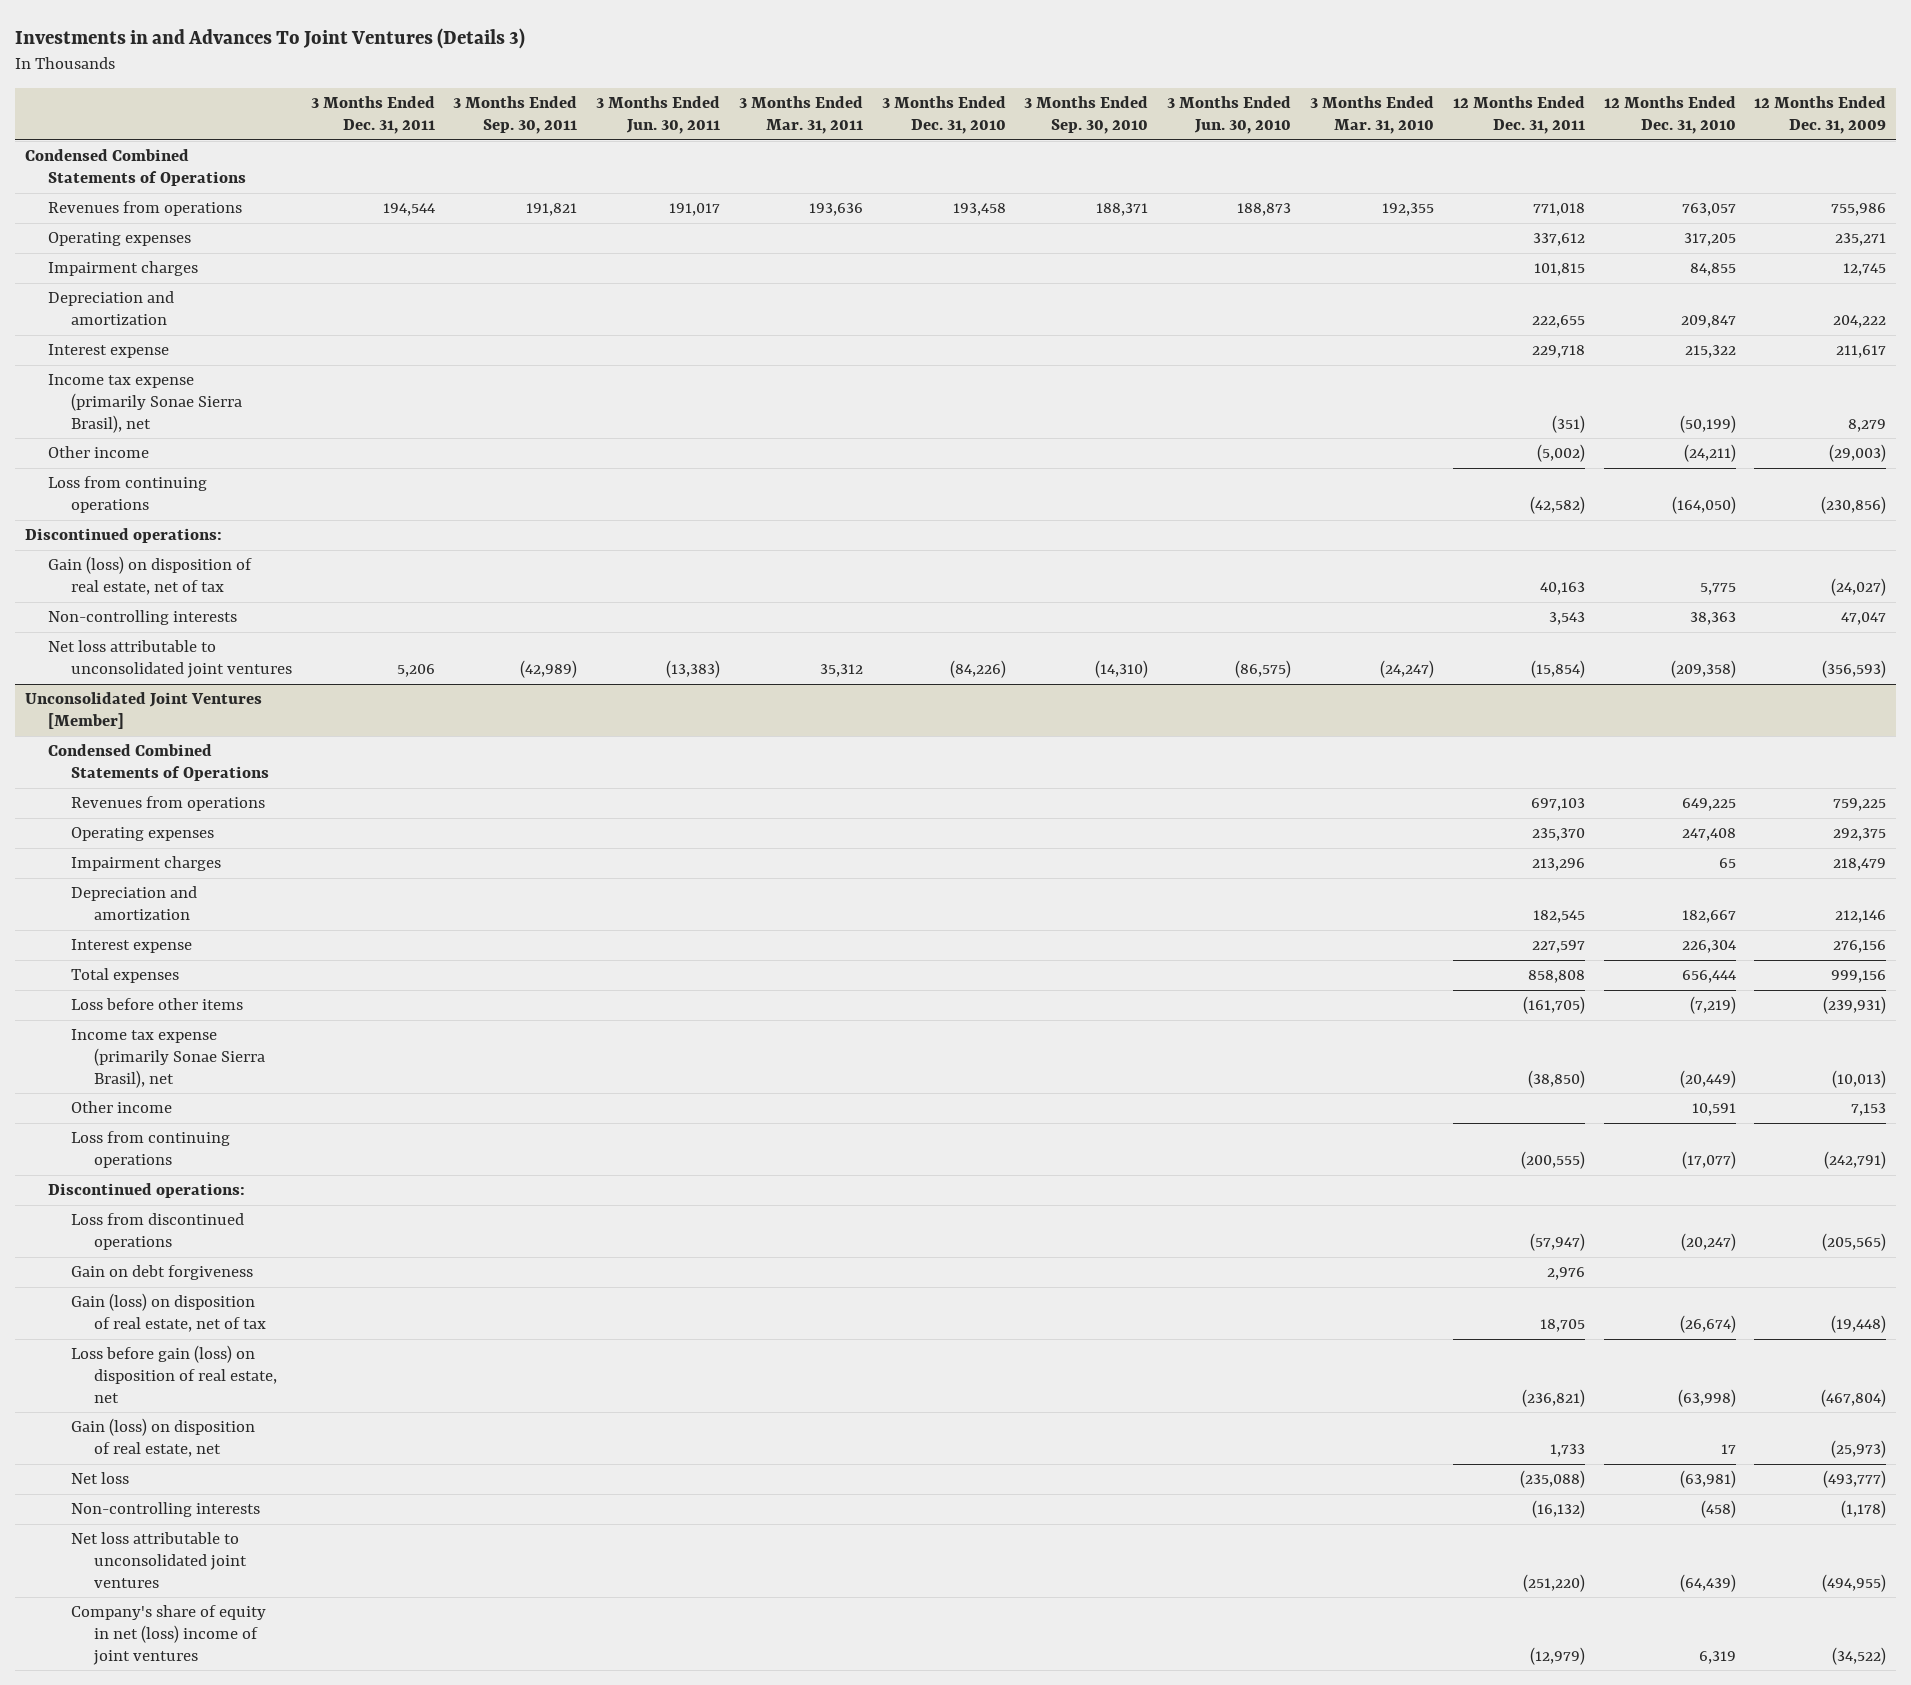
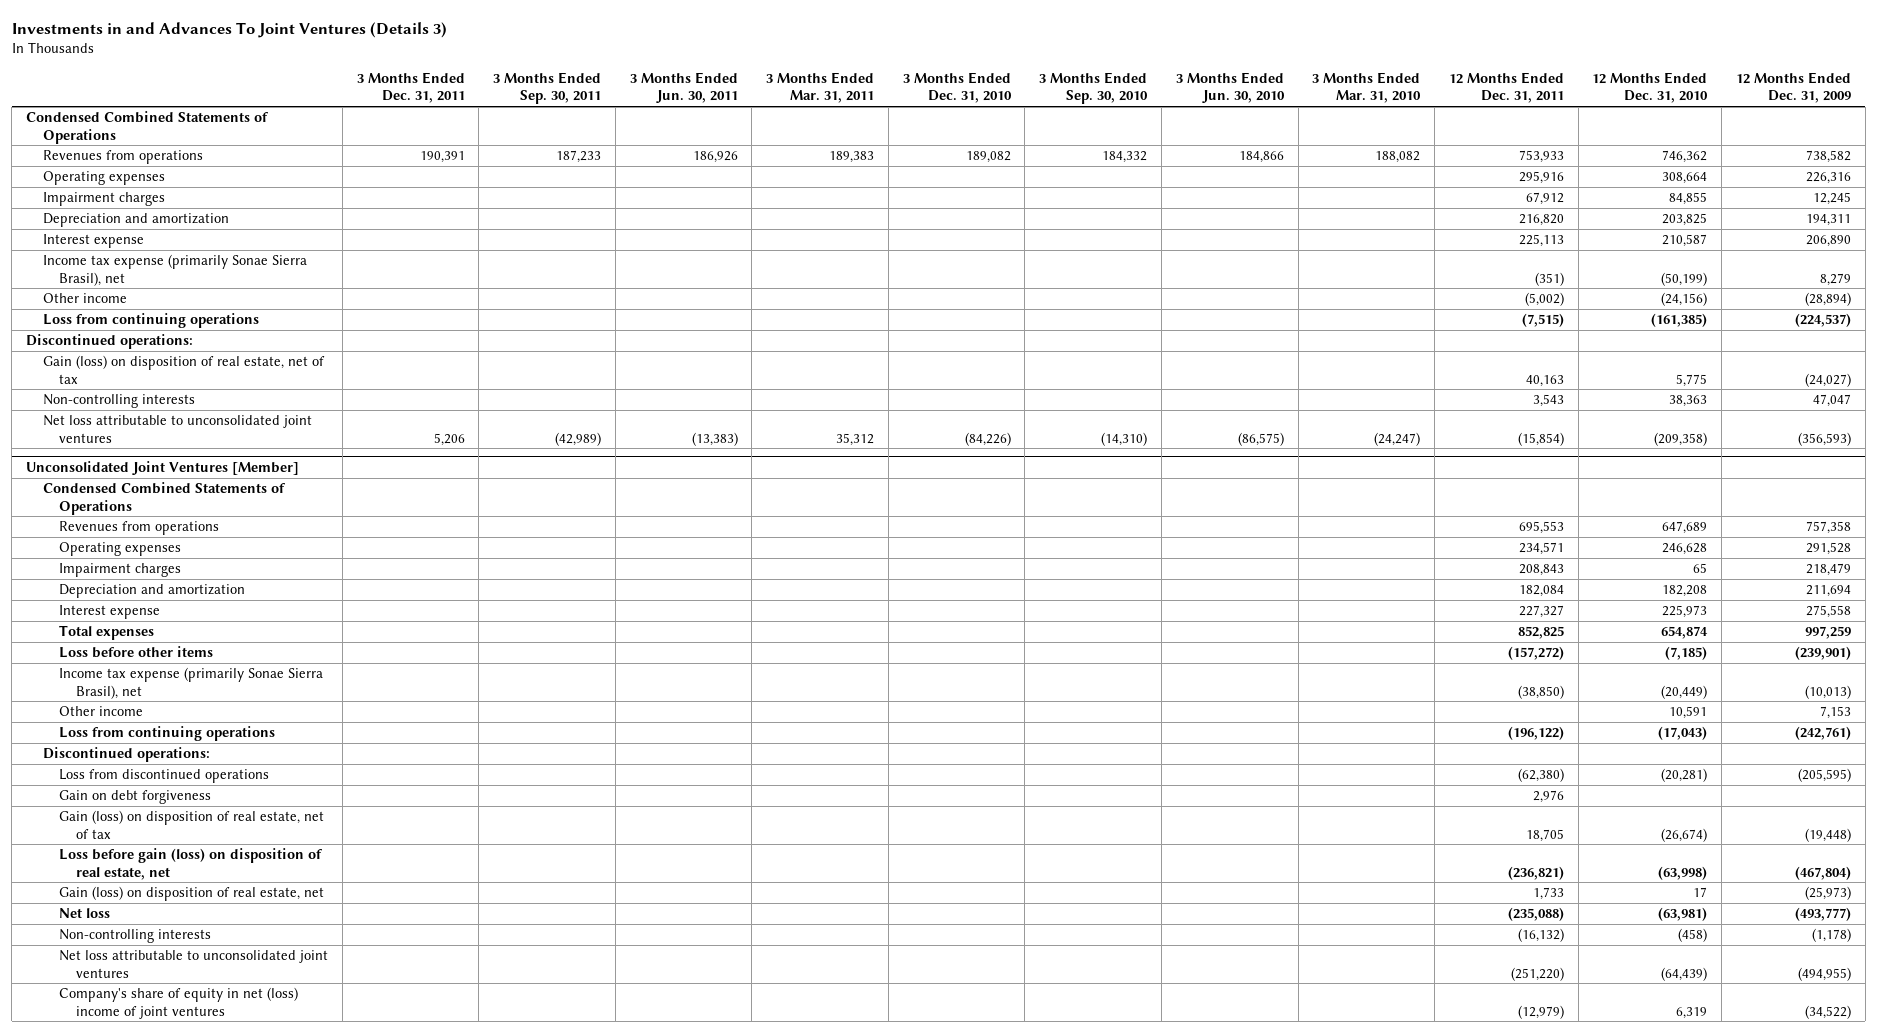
[382,203,435,217] 194,544 -> [419,151,465,164] 190,391
[526,203,578,217] 191,821 -> [556,150,602,164] 187,233
[669,203,721,217] 191,017 -> [692,151,738,164] 186,926
[808,203,863,217] 193,636 -> [829,151,875,164] 189,383
[952,203,1006,217] 193,458 -> [965,151,1011,164] 189,082
[1096,203,1149,217] 188,371 -> [1102,151,1148,164] 184,332
[1237,203,1292,217] 188,873 -> [1238,151,1284,164] 184,866
[1381,203,1434,217] 192,355 -> [1375,151,1421,164] 188,082
[1532,203,1585,217] 771,018 -> [1518,150,1564,164] 753,933
[1681,203,1736,217] 763,057 -> [1662,150,1708,164] 746,362
[1831,203,1887,217] 755,986 -> [1805,150,1851,164] 738,582
[1532,233,1585,247] 337,612 -> [1518,171,1564,185] 295,916
[1683,233,1736,247] 317,205 -> [1662,172,1708,185] 308,664
[1835,233,1887,247] 235,271 -> [1805,172,1851,185] 226,316
[1533,263,1585,277] 101,815 -> [1525,192,1564,206] 67,912
[1843,263,1887,277] 12,745 -> [1812,192,1851,206] 12,245
[1531,314,1585,328] 222,655 -> [1518,214,1564,227] 216,820
[1680,314,1736,328] 209,847 -> [1662,213,1708,227] 203,825
[1833,314,1887,328] 204,222 -> [1805,214,1851,227] 194,311
[1531,345,1585,359] 229,718 -> [1518,234,1564,248] 225,113
[1684,345,1736,359] 215,322 -> [1662,234,1708,248] 210,587
[1836,345,1887,359] 211,617 -> [1805,235,1851,248] 206,890
[1683,444,1736,463] (24,211) -> [1661,292,1708,307] (24,156)
[1829,444,1887,463] (29,003) -> [1804,292,1851,307] (28,894)
[1529,495,1585,514] (42,582) -> [1521,313,1564,328] (7,515)
[1671,495,1736,514] (164,050) -> [1651,313,1708,328] (161,385)
[1821,495,1887,514] (230,856) -> [1794,313,1851,328] (224,537)
[1530,798,1585,812] 697,103 -> [1518,521,1564,535] 695,553
[1681,798,1736,812] 649,225 -> [1662,521,1708,535] 647,689
[1833,798,1887,812] 759,225 -> [1805,521,1851,535] 757,358
[1531,828,1585,842] 235,370 -> [1518,542,1564,556] 234,571
[1681,828,1736,842] 247,408 -> [1662,543,1708,556] 246,628
[1833,828,1887,842] 292,375 -> [1805,542,1851,556] 291,528
[1531,858,1585,872] 213,296 -> [1518,564,1564,577] 208,843
[1532,909,1585,923] 182,545 -> [1518,585,1564,598] 182,084
[1681,909,1736,923] 182,667 -> [1662,585,1708,598] 182,208
[1835,909,1887,923] 212,146 -> [1805,585,1851,598] 211,694
[1531,940,1585,954] 227,597 -> [1518,605,1564,619] 227,327
[1681,940,1736,954] 226,304 -> [1662,605,1708,619] 225,973
[1833,940,1887,954] 276,156 -> [1805,605,1851,619] 275,558
[1527,970,1585,984] 858,808 -> [1517,626,1564,640] 852,825
[1681,970,1736,984] 656,444 -> [1661,626,1709,640] 654,874
[1831,970,1887,984] 999,156 -> [1804,626,1851,640] 997,259
[1522,996,1585,1015] (161,705) -> [1507,646,1564,661] (157,272)
[1689,996,1736,1015] (7,219) -> [1665,646,1708,661] (7,185)
[1823,996,1887,1015] (239,931) -> [1794,646,1851,661] (239,901)
[1520,1150,1585,1169] (200,555) -> [1507,726,1564,741] (196,122)
[1681,1150,1736,1169] (17,077) -> [1658,726,1708,741] (17,043)
[1824,1150,1887,1169] (242,791) -> [1794,726,1851,741] (242,761)
[1529,1232,1585,1251] (57,947) -> [1517,768,1564,783] (62,380)
[1680,1232,1736,1251] (20,247) -> [1661,768,1708,783] (20,281)
[1822,1232,1887,1251] (205,565) -> [1797,768,1851,783] (205,595)

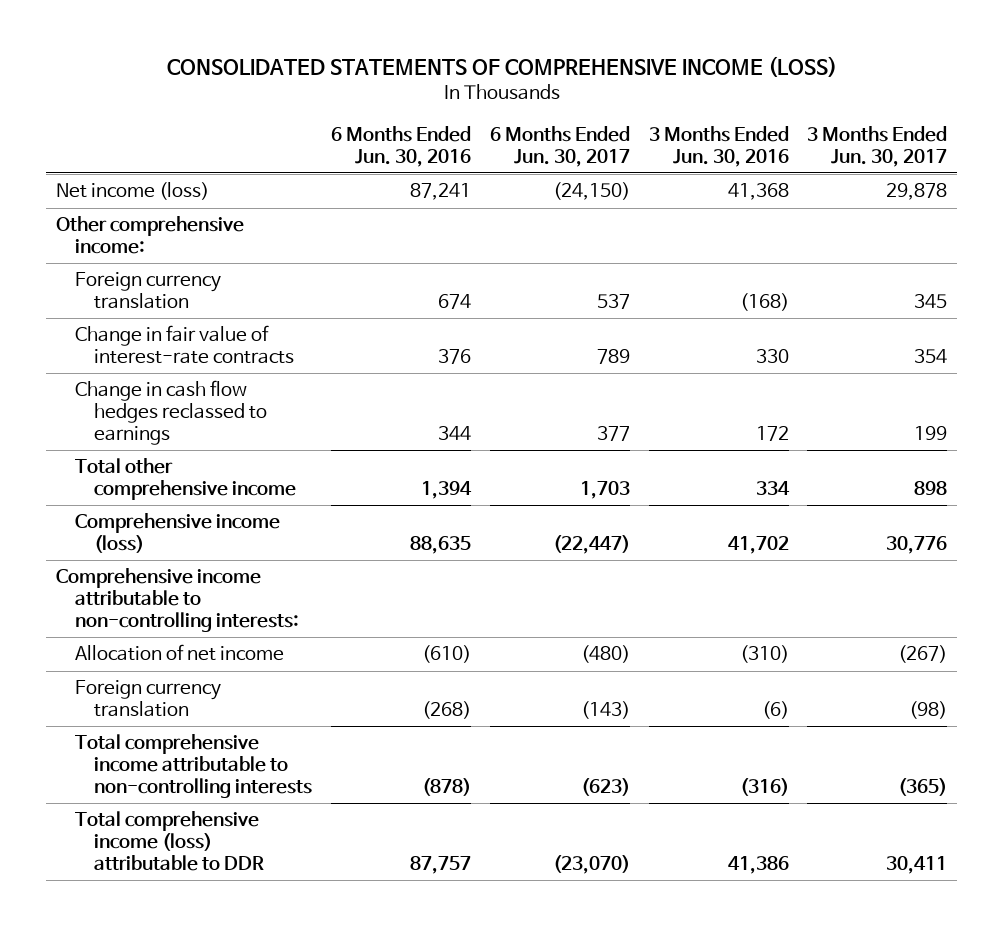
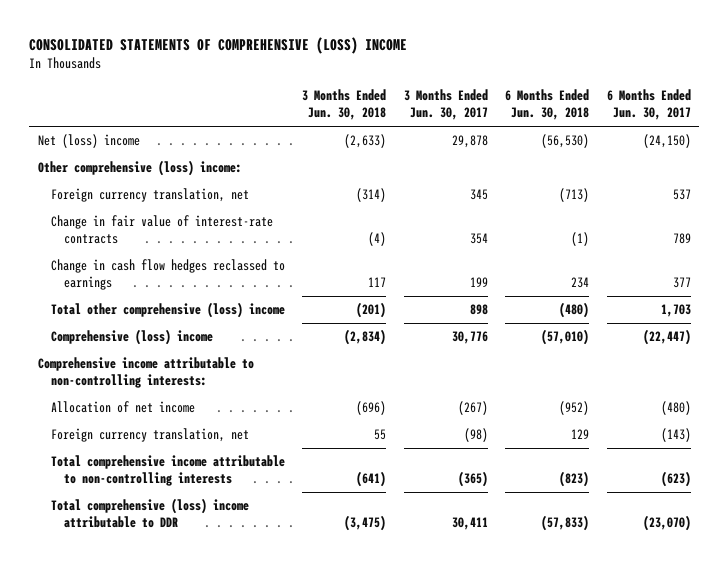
[166,56,837,78] CONSOLIDATED STATEMENTS OF COMPREHENSIVE INCOME (LOSS) -> [29,37,408,55] CONSOLIDATED STATEMENTS OF COMPREHENSIVE (LOSS) INCOME
[330,125,471,167] 6 Months Ended Jun. 30, 2016 -> none
[648,125,789,167] 3 Months Ended Jun. 30, 2016 -> none
none -> [302,89,387,121] 3 Months Ended Jun. 30, 2018
none -> [505,89,590,121] 6 Months Ended Jun. 30, 2018
[55,182,209,201] Net income (loss) -> [37,134,140,149] Net (loss) income
[55,216,244,255] Other comprehensive income: -> [37,160,242,177] Other comprehensive (loss) income:
[74,272,221,310] Foreign currency translation -> [50,188,249,203] Foreign currency translation, net
[74,458,296,501] Total other comprehensive income -> [50,302,285,319] Total other comprehensive (loss) income
[74,513,280,554] Comprehensive income (loss) -> [50,329,213,346] Comprehensive (loss) income
[74,680,221,718] Foreign currency translation -> [50,428,249,443] Foreign currency translation, net
[74,811,264,872] Total comprehensive income (loss) attributable to DDR -> [50,498,249,529] Total comprehensive (loss) income attributable to DDR

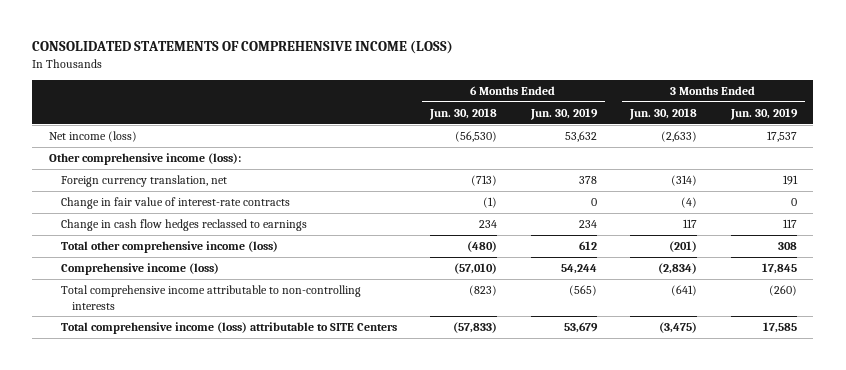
[29,37,408,55] CONSOLIDATED STATEMENTS OF COMPREHENSIVE (LOSS) INCOME -> [32,40,454,55] CONSOLIDATED STATEMENTS OF COMPREHENSIVE INCOME (LOSS)
[403,89,488,121] 3 Months Ended Jun. 30, 2017 -> none
[606,89,691,121] 6 Months Ended Jun. 30, 2017 -> none
none -> [529,107,598,120] Jun. 30, 2019
none -> [729,107,798,120] Jun. 30, 2019
[37,134,140,149] Net (loss) income -> [49,131,138,143] Net income (loss)
[37,160,242,177] Other comprehensive (loss) income: -> [49,153,242,166] Other comprehensive income (loss):
[37,357,254,389] Comprehensive income attributable to non-controlling interests: -> none
[50,401,195,414] Allocation of net income -> none
[50,428,249,443] Foreign currency translation, net -> none
[50,302,285,319] Total other comprehensive (loss) income -> [60,241,278,254] Total other comprehensive income (loss)
[50,329,213,346] Comprehensive (loss) income -> [60,263,219,276] Comprehensive income (loss)
[50,498,249,529] Total comprehensive (loss) income attributable to DDR -> [60,322,397,335] Total comprehensive income (loss) attributable to SITE Centers

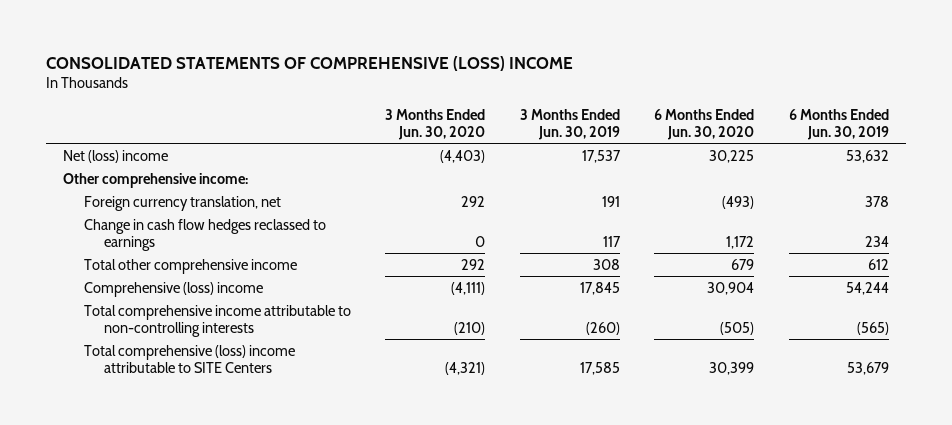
[32,40,454,55] CONSOLIDATED STATEMENTS OF COMPREHENSIVE INCOME (LOSS) -> [45,55,573,71] CONSOLIDATED STATEMENTS OF COMPREHENSIVE (LOSS) INCOME
[429,107,498,120] Jun. 30, 2018 -> none
[629,107,698,120] Jun. 30, 2018 -> none
none -> [385,108,486,140] 3 Months Ended Jun. 30, 2020
none -> [654,108,755,140] 6 Months Ended Jun. 30, 2020
[49,131,138,143] Net income (loss) -> [63,149,169,163] Net (loss) income
[49,153,242,166] Other comprehensive income (loss): -> [63,172,249,188] Other comprehensive income:
[60,197,290,210] Change in fair value of interest-rate contracts -> none
[60,241,278,254] Total other comprehensive income (loss) -> [83,258,297,274] Total other comprehensive income
[60,263,219,276] Comprehensive income (loss) -> [83,281,263,297] Comprehensive (loss) income
[60,322,397,335] Total comprehensive income (loss) attributable to SITE Centers -> [83,344,295,373] Total comprehensive (loss) income attributable to SITE Centers

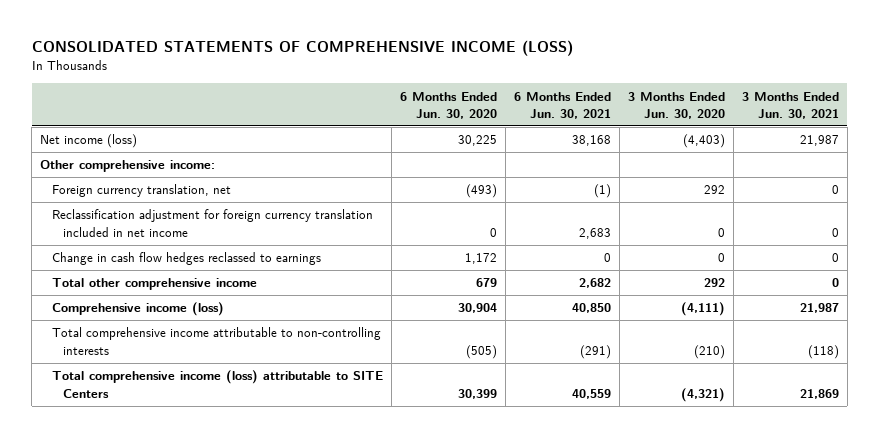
[45,55,573,71] CONSOLIDATED STATEMENTS OF COMPREHENSIVE (LOSS) INCOME -> [31,40,573,57] CONSOLIDATED STATEMENTS OF COMPREHENSIVE INCOME (LOSS)
[519,108,620,140] 3 Months Ended Jun. 30, 2019 -> none
[788,108,889,140] 6 Months Ended Jun. 30, 2019 -> none
none -> [513,91,611,119] 6 Months Ended Jun. 30, 2021
none -> [741,91,839,119] 3 Months Ended Jun. 30, 2021
[63,149,169,163] Net (loss) income -> [40,134,138,149] Net income (loss)
none -> [51,209,373,237] Reclassification adjustment for foreign currency translation included in net income
[83,281,263,297] Comprehensive (loss) income -> [51,302,224,317] Comprehensive income (loss)
[83,344,295,373] Total comprehensive (loss) income attributable to SITE Centers -> [51,370,383,398] Total comprehensive income (loss) attributable to SITE Centers

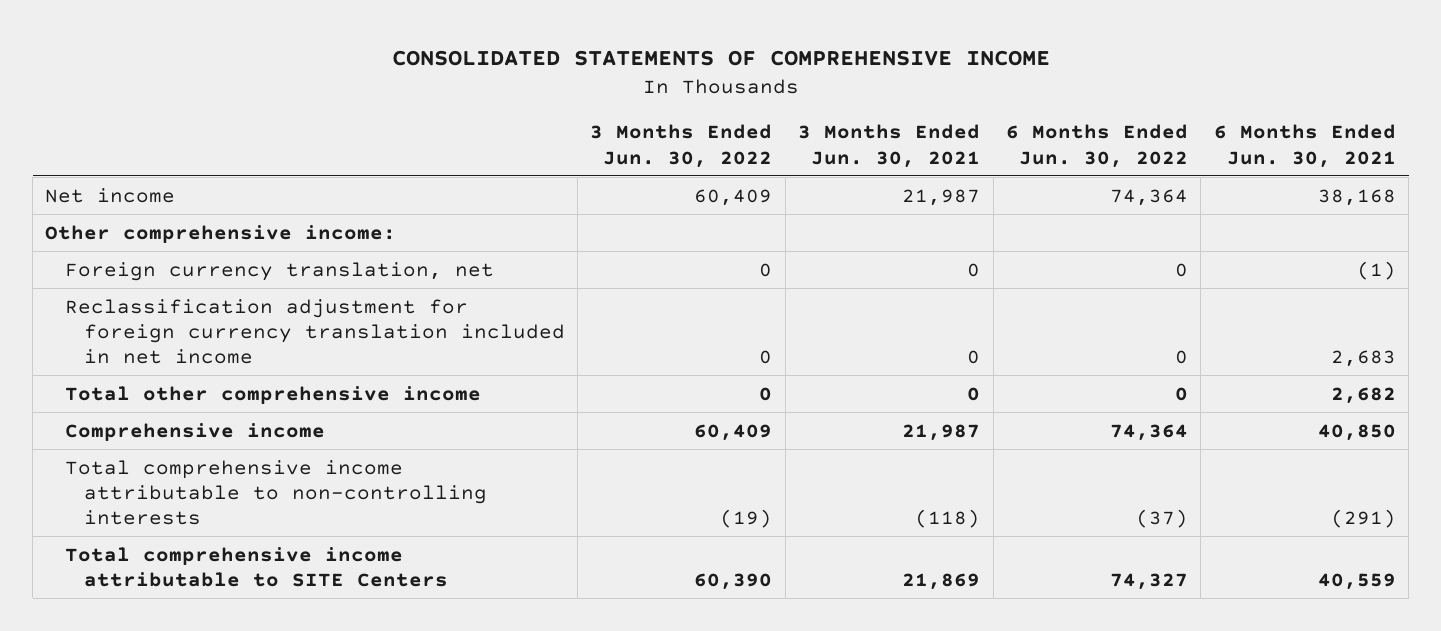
[31,40,573,57] CONSOLIDATED STATEMENTS OF COMPREHENSIVE INCOME (LOSS) -> [391,49,1050,66] CONSOLIDATED STATEMENTS OF COMPREHENSIVE INCOME
[399,91,497,119] 6 Months Ended Jun. 30, 2020 -> none
[627,91,725,119] 3 Months Ended Jun. 30, 2020 -> none
none -> [590,124,773,168] 3 Months Ended Jun. 30, 2022
none -> [1005,124,1188,168] 6 Months Ended Jun. 30, 2022
[40,134,138,149] Net income (loss) -> [45,187,176,203] Net income
[51,252,321,266] Change in cash flow hedges reclassed to earnings -> none
[51,302,224,317] Comprehensive income (loss) -> [64,422,325,441] Comprehensive income
[51,370,383,398] Total comprehensive income (loss) attributable to SITE Centers -> [64,546,448,587] Total comprehensive income attributable to SITE Centers

